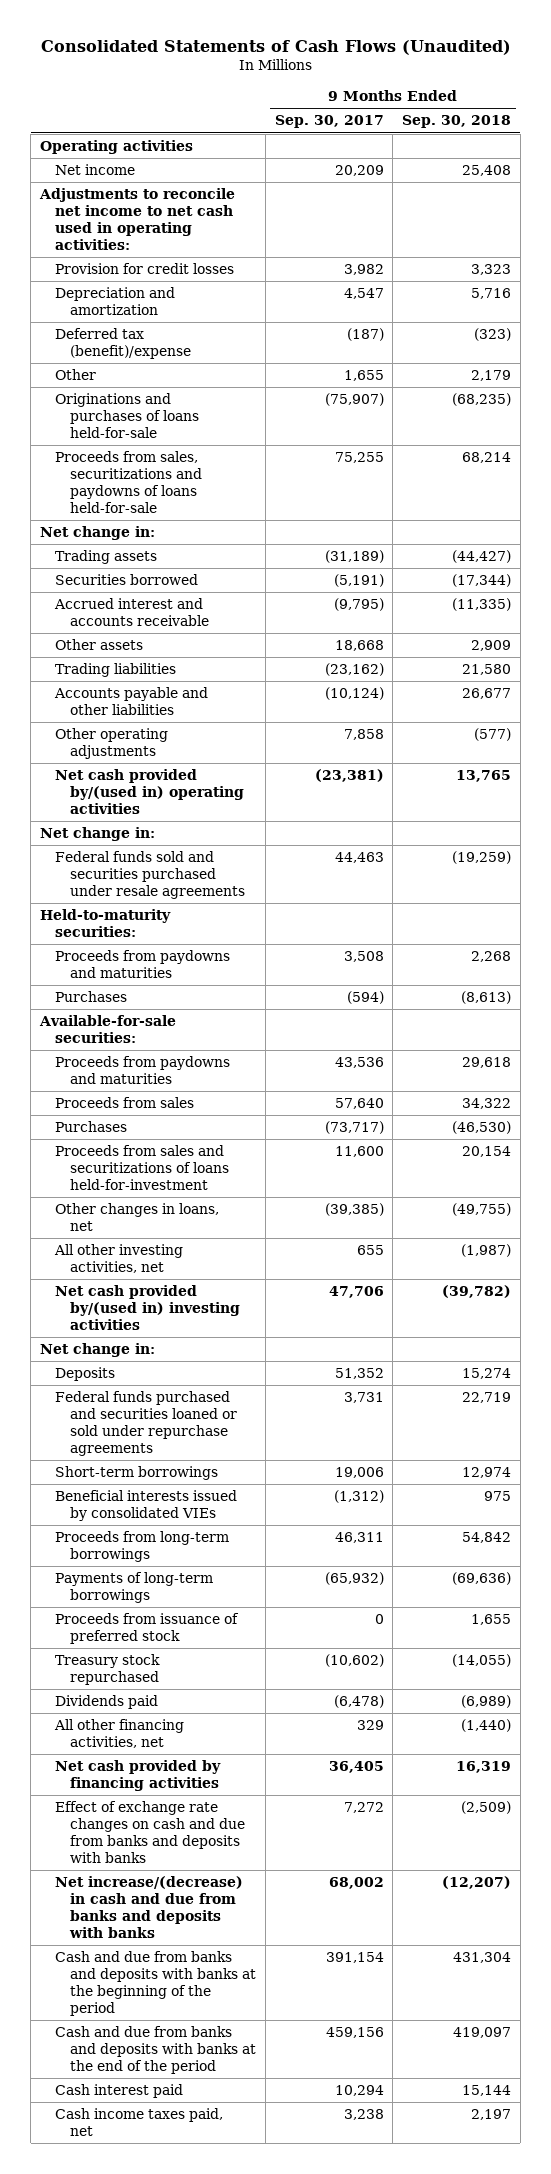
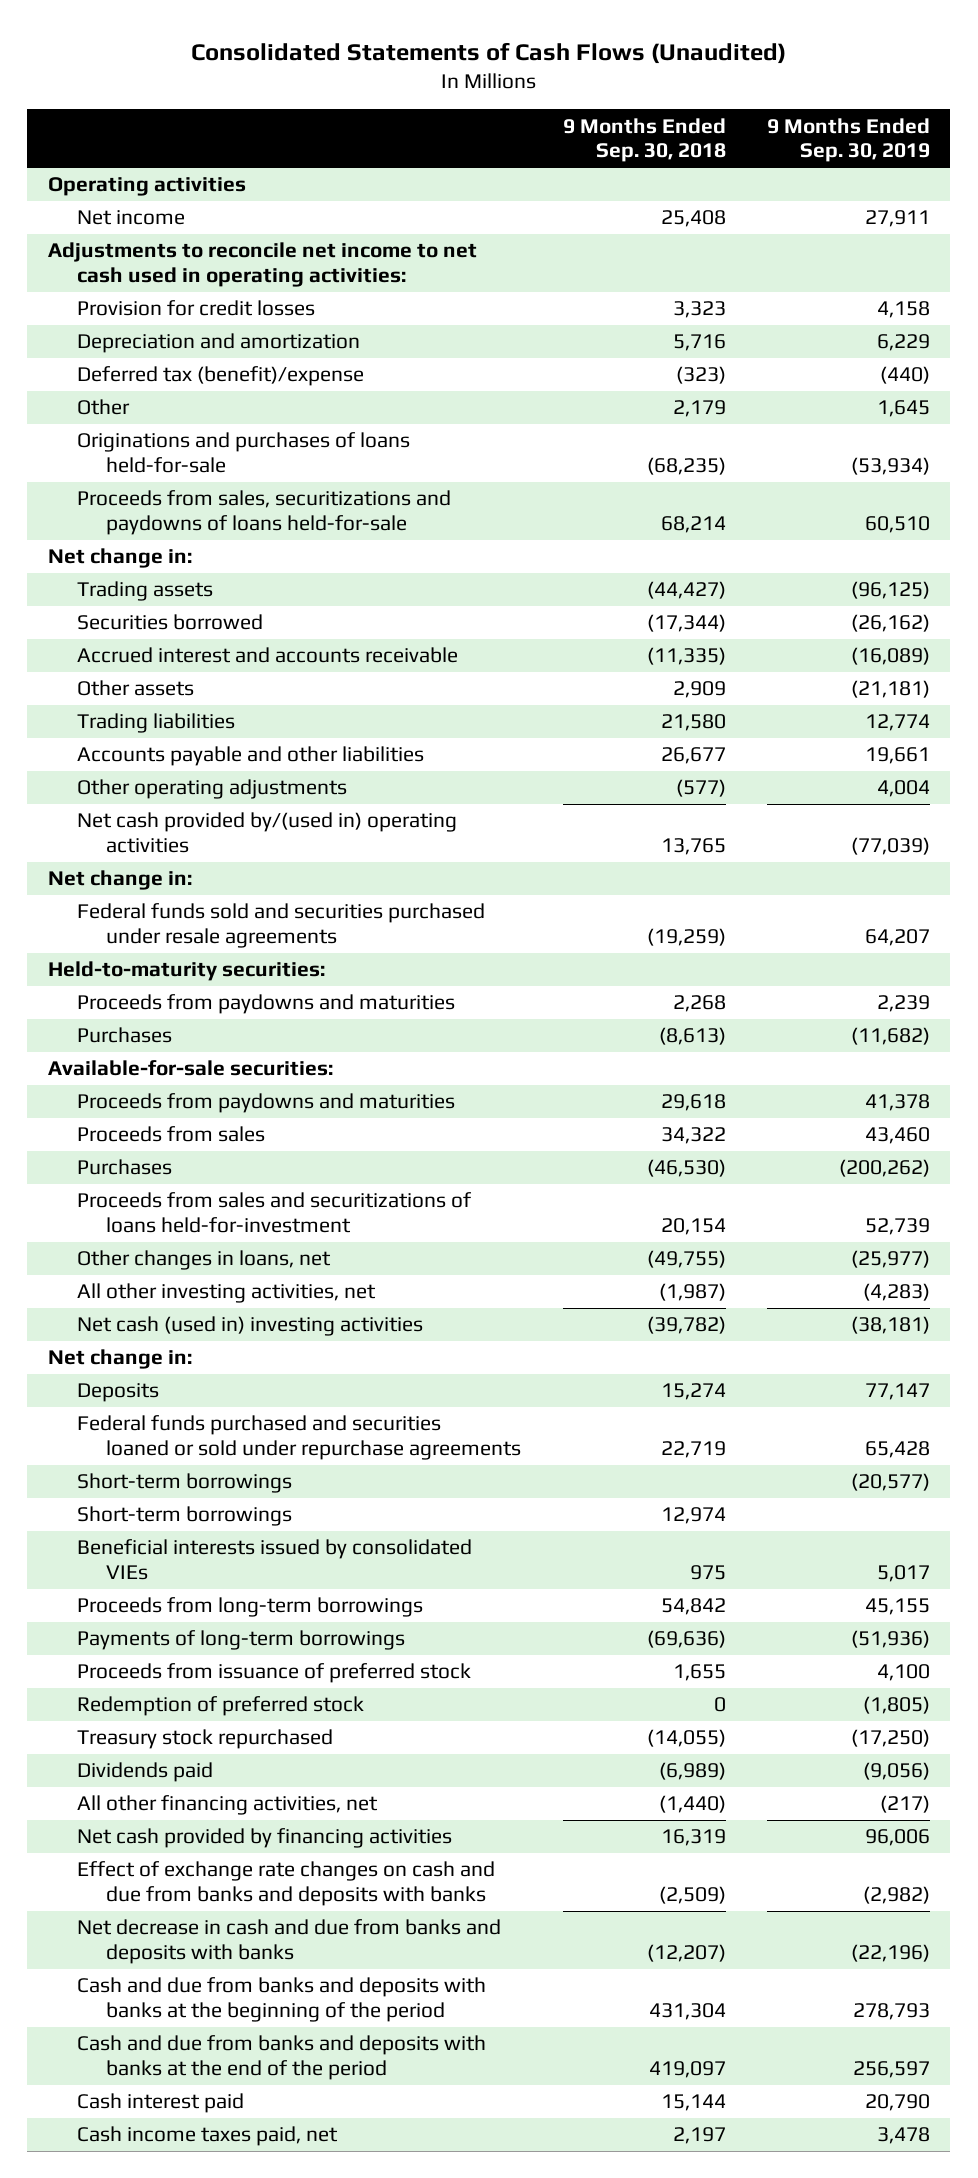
[274,115,384,129] Sep. 30, 2017 -> none
none -> [766,117,930,163] 9 Months Ended Sep. 30, 2019
[55,1285,241,1330] Net cash provided by/(used in) investing activities -> [77,1316,424,1337] Net cash (used in) investing activities
none -> [77,1473,293,1494] Short-term borrowings
none -> [77,1696,365,1717] Redemption of preferred stock
[55,1876,244,1938] Net increase/(decrease) in cash and due from banks and deposits with banks -> [77,1919,502,1965] Net decrease in cash and due from banks and deposits with banks

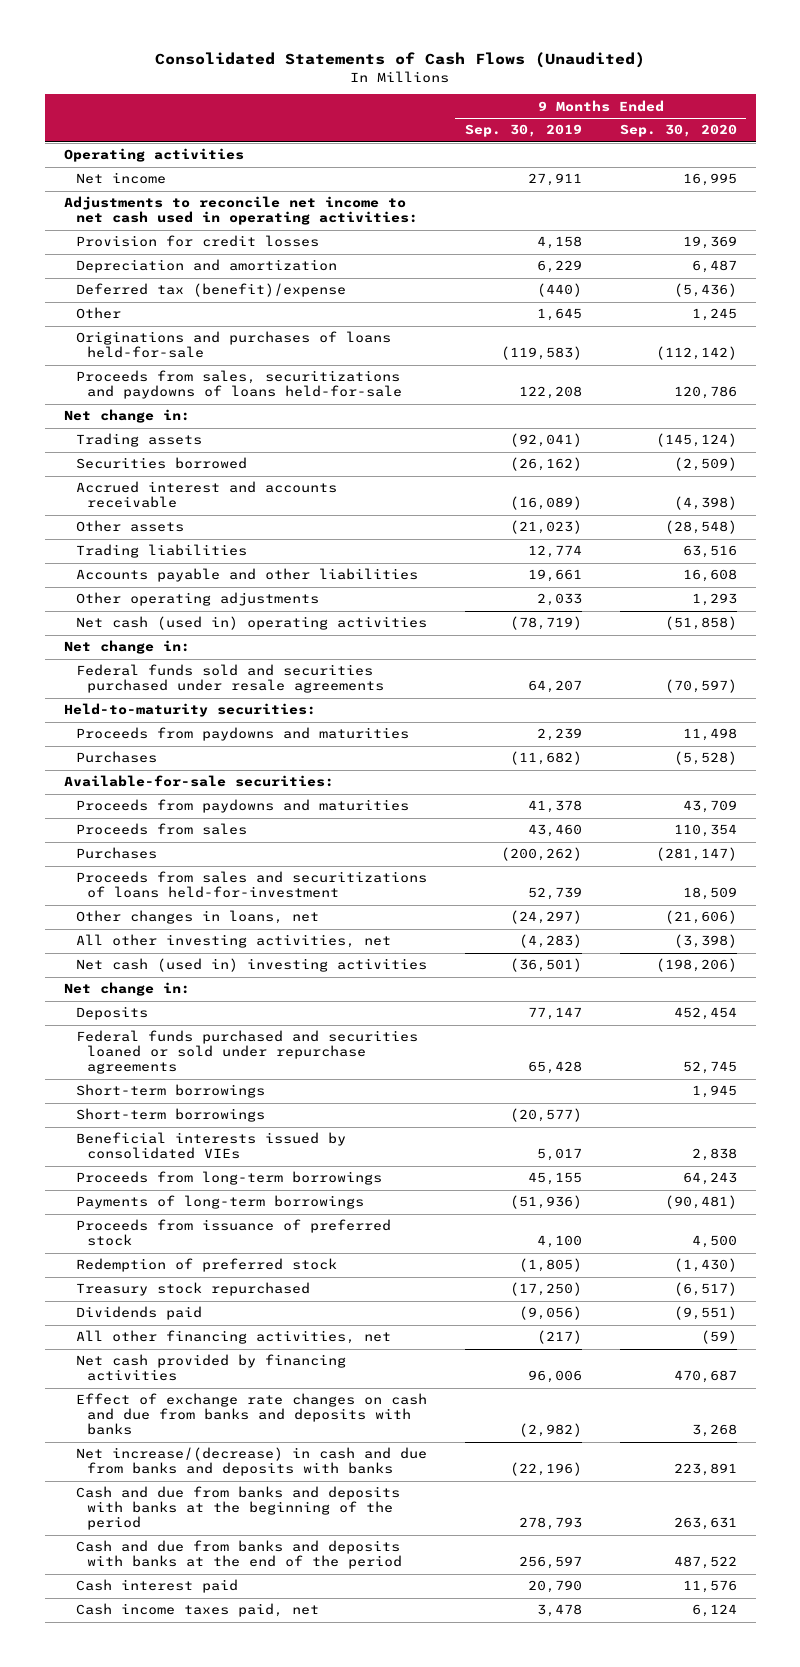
[562,117,726,163] 9 Months Ended Sep. 30, 2018 -> none
none -> [619,124,737,138] Sep. 30, 2020
[850,457,930,476] (53,934) -> [500,346,582,361] (119,583)
[864,516,930,534] 60,510 -> [518,386,582,400] 122,208
[850,581,930,600] (96,125) -> [509,433,582,448] (92,041)
[850,680,930,699] (21,181) -> [509,520,582,535] (21,023)
[876,780,930,798] 4,004 -> [536,593,582,607] 2,033
[77,812,458,854] Net cash provided by/(used in) operating activities -> [75,616,427,631] Net cash (used in) operating activities
[850,837,930,856] (77,039) -> [509,616,582,631] (78,719)
[850,1250,930,1269] (25,977) -> [509,910,582,925] (24,297)
[850,1316,930,1335] (38,181) -> [509,958,582,973] (36,501)
[77,1473,293,1494] Short-term borrowings -> [75,1108,265,1123] Short-term borrowings
[77,1919,502,1965] Net decrease in cash and due from banks and deposits with banks -> [75,1447,427,1477] Net increase/(decrease) in cash and due from banks and deposits with banks

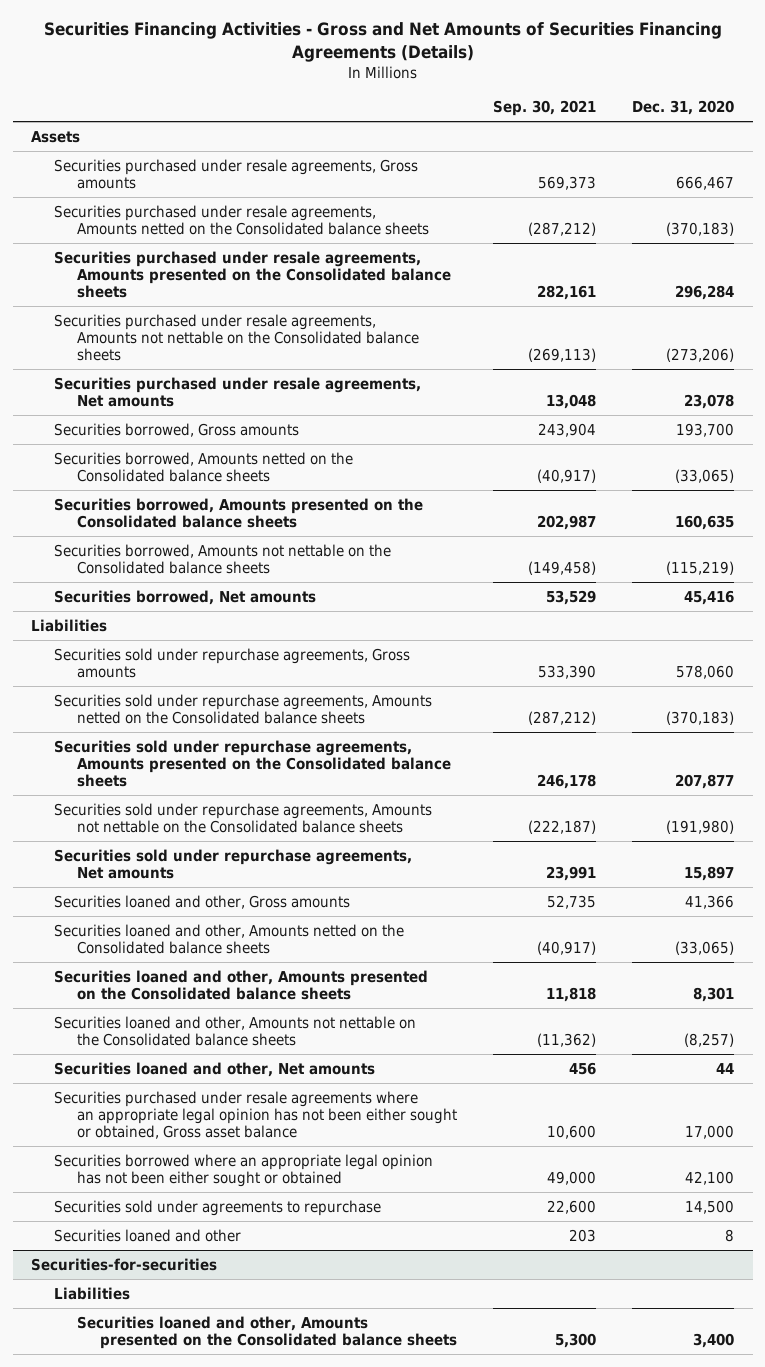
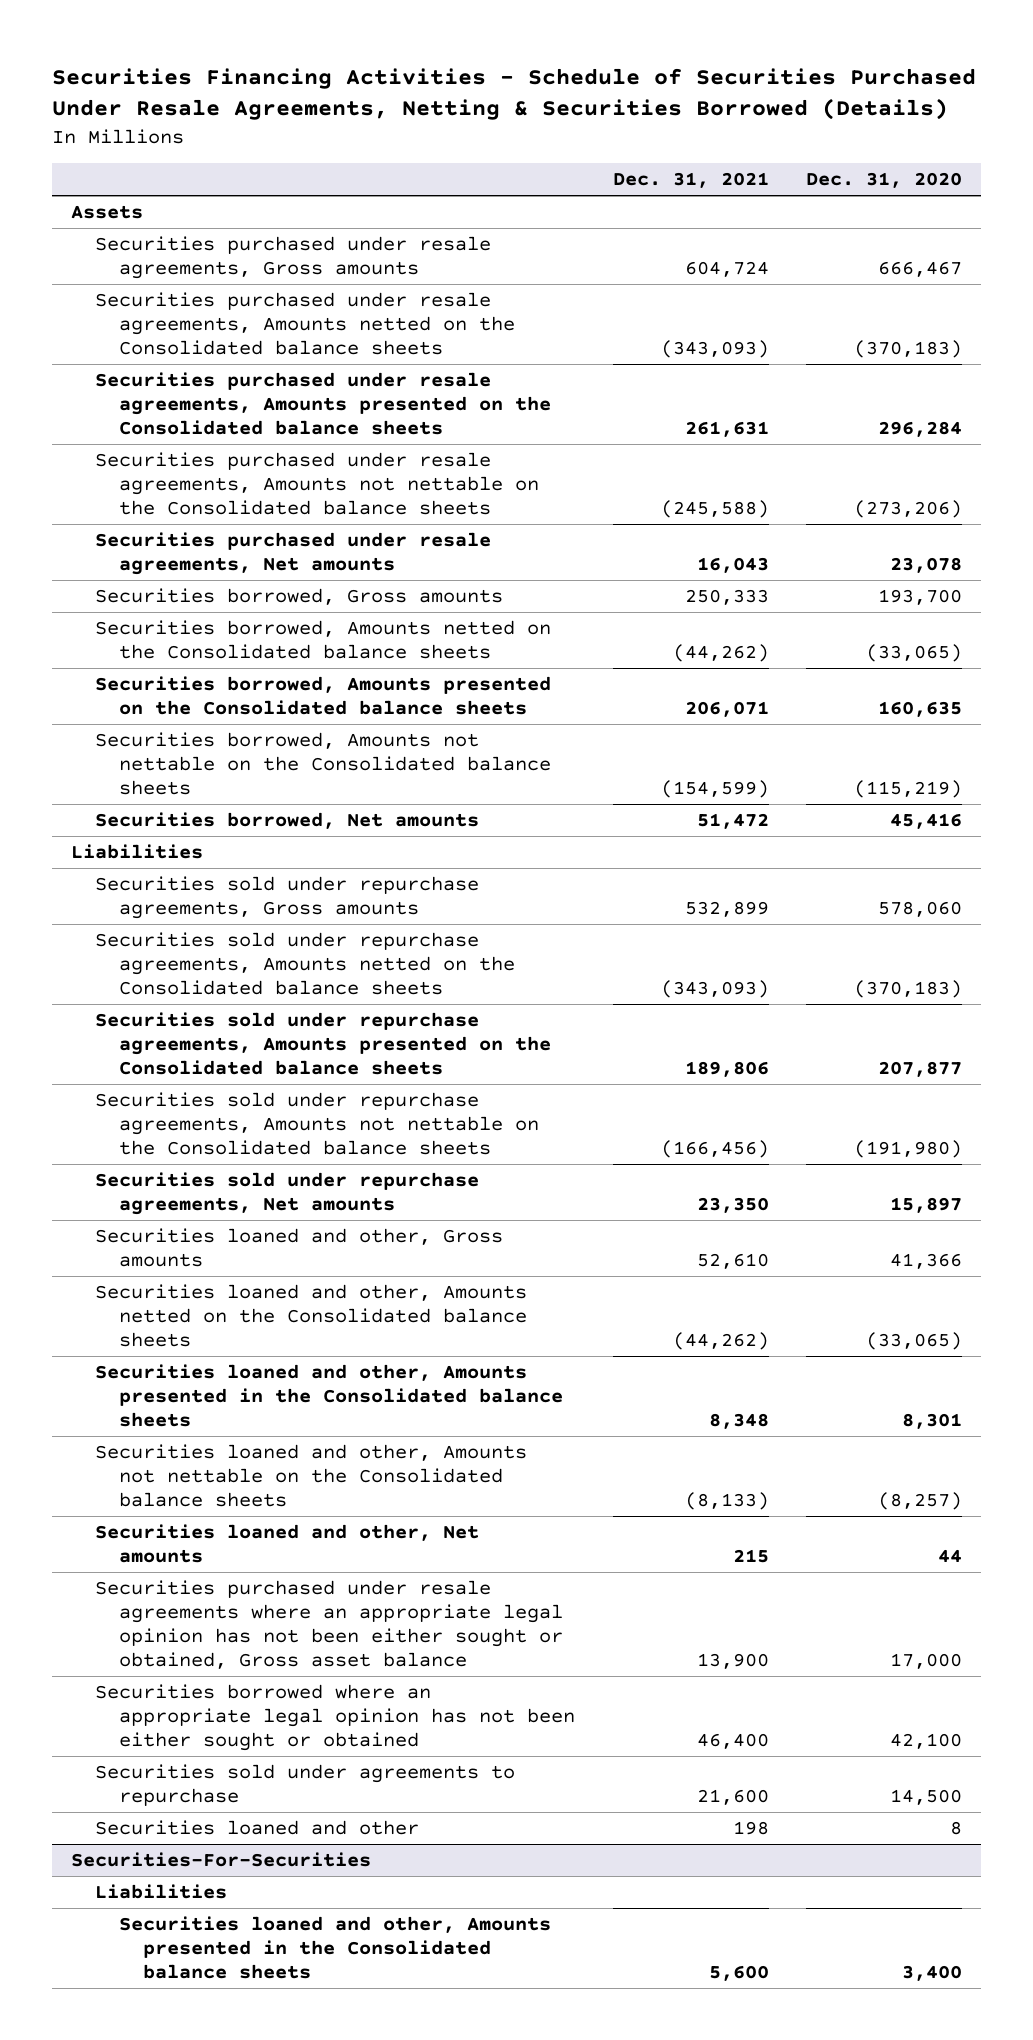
[43,22,722,63] Securities Financing Activities - Gross and Net Amounts of Securities Financing Agreements (Details) -> [51,67,976,121] Securities Financing Activities - Schedule of Securities Purchased Under Resale Agreements, Netting & Securities Borrowed (Details)
[493,100,597,117] Sep. 30, 2021 -> none
none -> [612,172,769,189] Dec. 31, 2021
[53,969,428,1000] Securities loaned and other, Amounts presented on the Consolidated balance sheets -> [94,1363,563,1427] Securities loaned and other, Amounts presented in the Consolidated balance sheets
[30,1257,217,1271] Securities-for-securities -> [70,1851,371,1867] Securities-For-Securities
[76,1315,458,1349] Securities loaned and other, Amounts presented on the Consolidated balance sheets -> [118,1915,551,1979] Securities loaned and other, Amounts presented in the Consolidated balance sheets

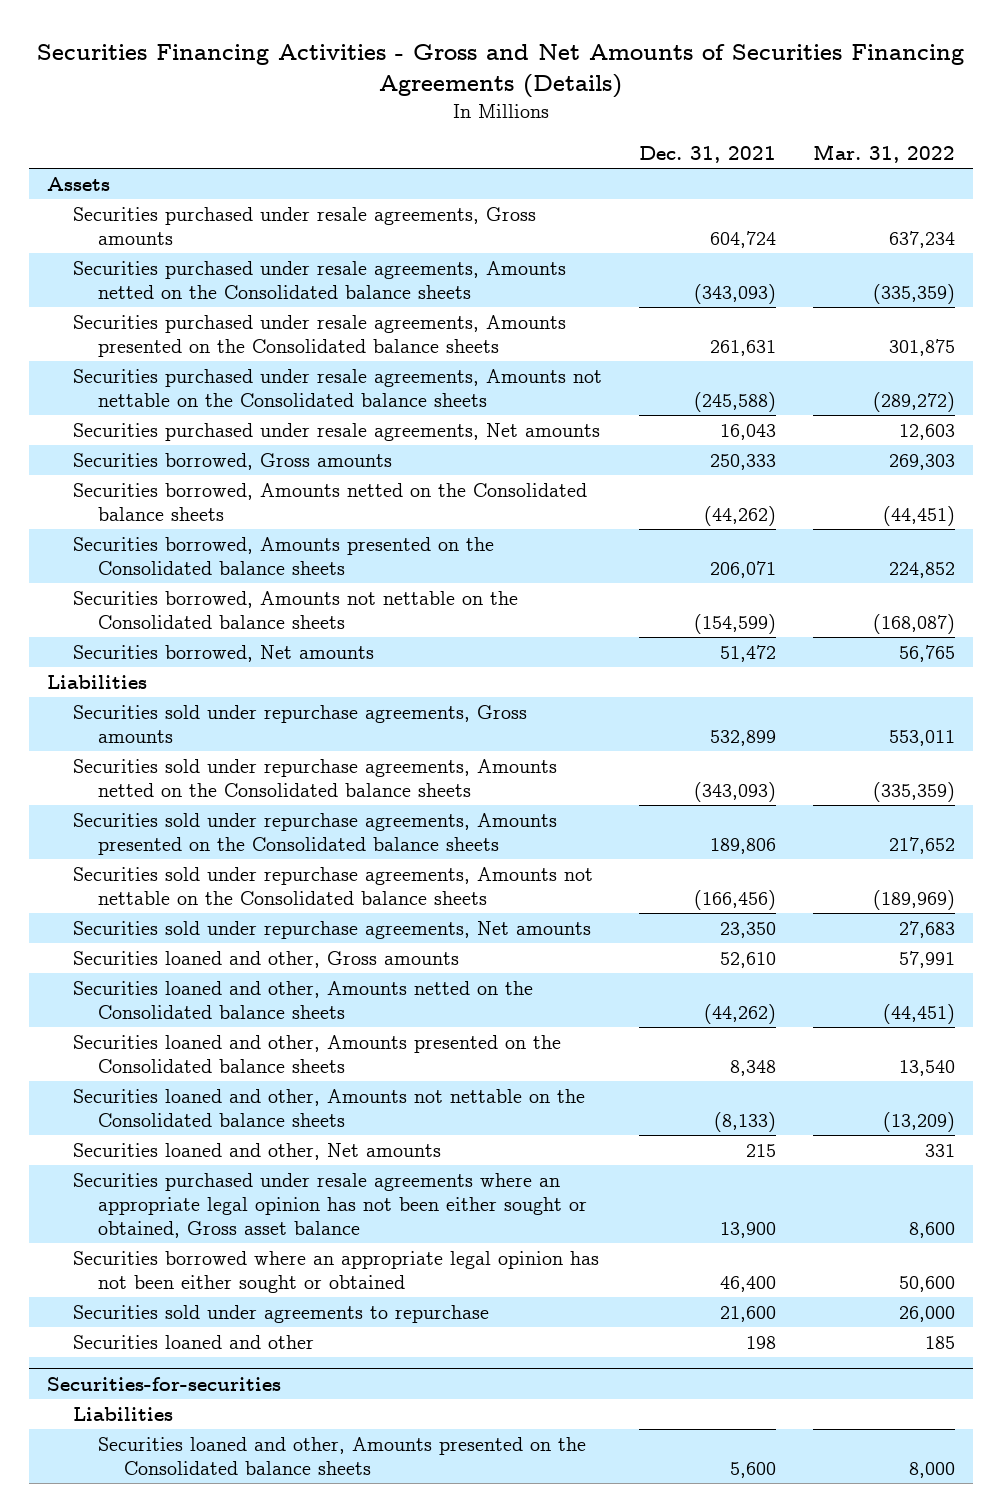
[51,67,976,121] Securities Financing Activities - Schedule of Securities Purchased Under Resale Agreements, Netting & Securities Borrowed (Details) -> [36,43,964,98] Securities Financing Activities - Gross and Net Amounts of Securities Financing Agreements (Details)
[806,172,963,189] Dec. 31, 2020 -> none
none -> [812,144,955,164] Mar. 31, 2022
[94,1363,563,1427] Securities loaned and other, Amounts presented in the Consolidated balance sheets -> [72,1035,561,1073] Securities loaned and other, Amounts presented on the Consolidated balance sheets
[70,1851,371,1867] Securities-For-Securities -> [47,1376,282,1391] Securities-for-securities
[118,1915,551,1979] Securities loaned and other, Amounts presented in the Consolidated balance sheets -> [98,1437,587,1475] Securities loaned and other, Amounts presented on the Consolidated balance sheets

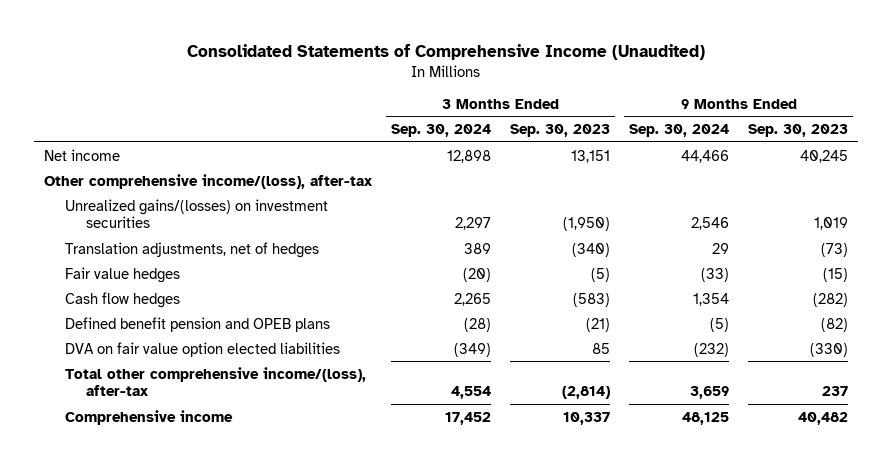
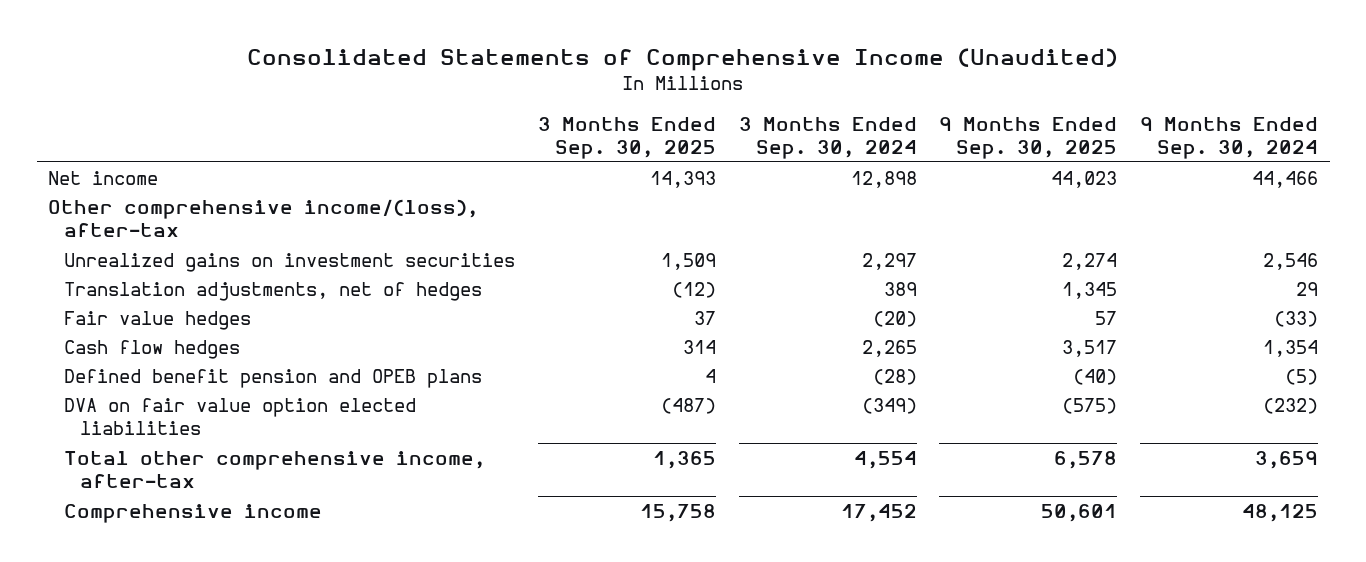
[510,124,611,138] Sep. 30, 2023 -> none
[748,124,849,138] Sep. 30, 2023 -> none
none -> [537,116,716,160] 3 Months Ended Sep. 30, 2025
none -> [939,116,1118,160] 9 Months Ended Sep. 30, 2025
[64,198,328,229] Unrealized gains/(losses) on investment securities -> [63,252,515,272] Unrealized gains on investment securities
[64,366,366,397] Total other comprehensive income/(loss), after-tax -> [63,450,485,489] Total other comprehensive income, after-tax

